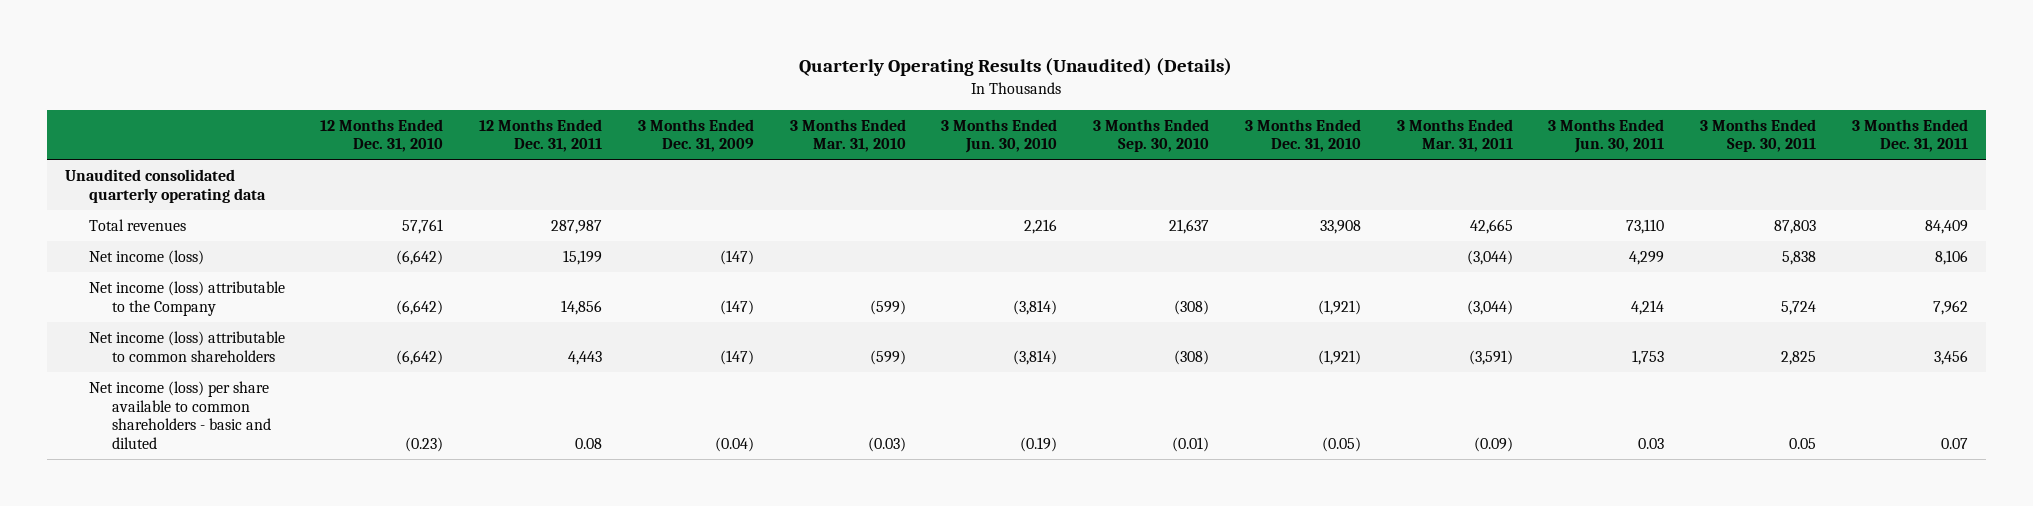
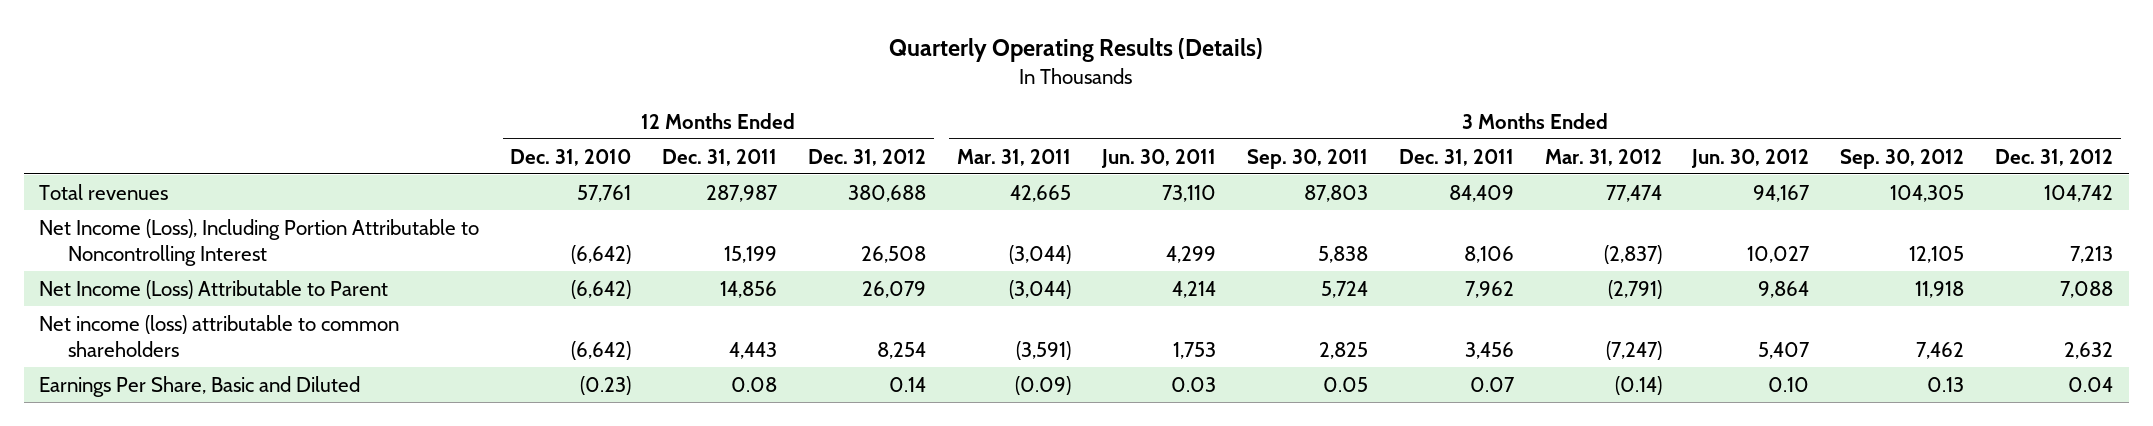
[799,57,1233,76] Quarterly Operating Results (Unaudited) (Details) -> [889,37,1264,62] Quarterly Operating Results (Details)
[637,118,754,153] 3 Months Ended Dec. 31, 2009 -> none
[789,118,906,153] 3 Months Ended Mar. 31, 2010 -> none
[941,118,1058,154] 3 Months Ended Jun. 30, 2010 -> none
[1093,118,1210,153] 3 Months Ended Sep. 30, 2010 -> none
[1244,118,1361,153] 3 Months Ended Dec. 31, 2010 -> none
none -> [808,148,927,166] Dec. 31, 2012
none -> [1544,148,1662,166] Mar. 31, 2012
none -> [1691,148,1810,168] Jun. 30, 2012
none -> [1840,148,1965,169] Sep. 30, 2012
none -> [1995,148,2114,166] Dec. 31, 2012
[64,169,266,203] Unaudited consolidated quarterly operating data -> none
[88,250,204,266] Net income (loss) -> [39,218,480,266] Net Income (Loss), Including Portion Attributable to Noncontrolling Interest
[88,281,285,316] Net income (loss) attributable to the Company -> [39,279,389,299] Net Income (Loss) Attributable to Parent
[88,381,272,449] Net income (loss) per share available to common shareholders - basic and diluted -> [39,375,361,397] Earnings Per Share, Basic and Diluted

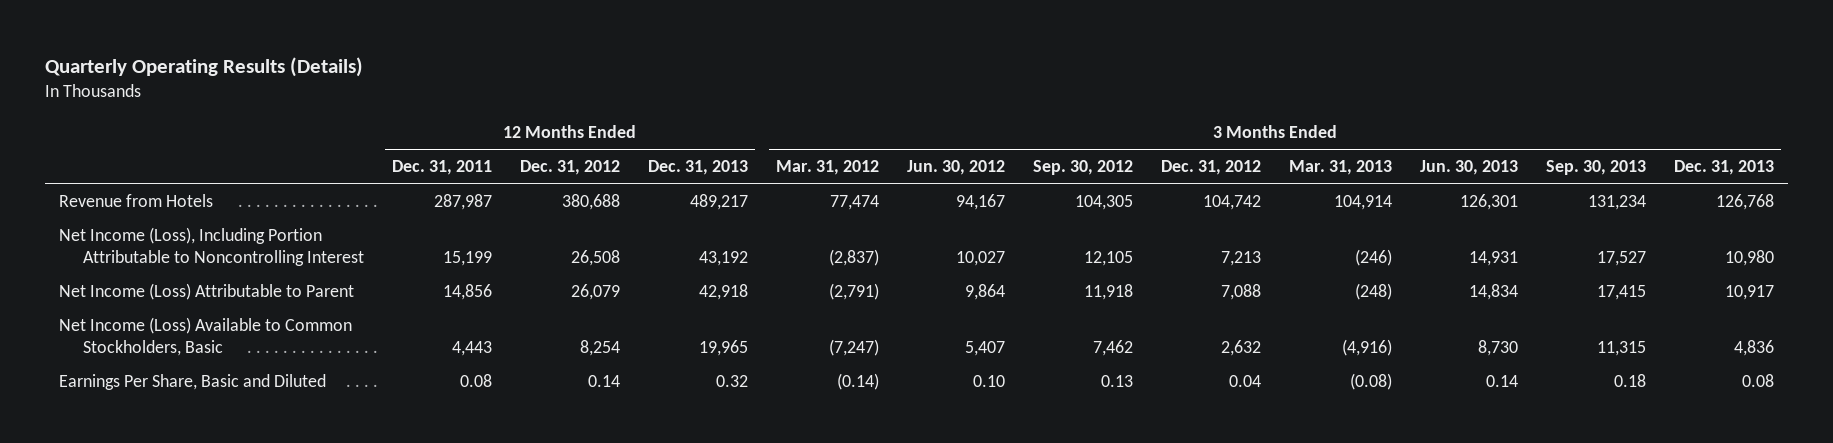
[510,148,632,166] Dec. 31, 2010 -> none
[957,148,1072,166] Mar. 31, 2011 -> none
[1100,148,1216,168] Jun. 30, 2011 -> none
[1246,148,1368,169] Sep. 30, 2011 -> none
[1398,148,1514,166] Dec. 31, 2011 -> none
none -> [648,160,749,176] Dec. 31, 2013
none -> [1289,160,1393,176] Mar. 31, 2013
none -> [1420,160,1519,176] Jun. 30, 2013
none -> [1546,160,1647,176] Sep. 30, 2013
none -> [1674,160,1775,176] Dec. 31, 2013
[39,183,169,200] Total revenues -> [58,193,213,207] Revenue from Hotels
[39,314,400,357] Net income (loss) attributable to common shareholders -> [58,316,352,357] Net Income (Loss) Available to Common Stockholders, Basic

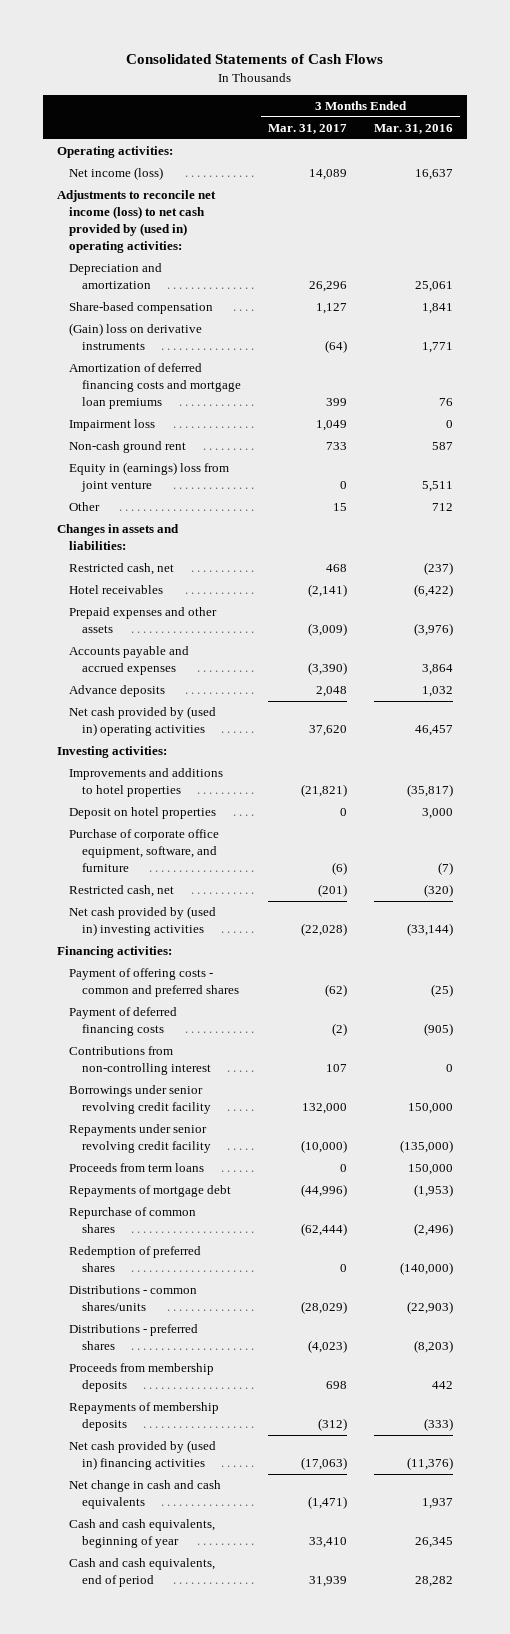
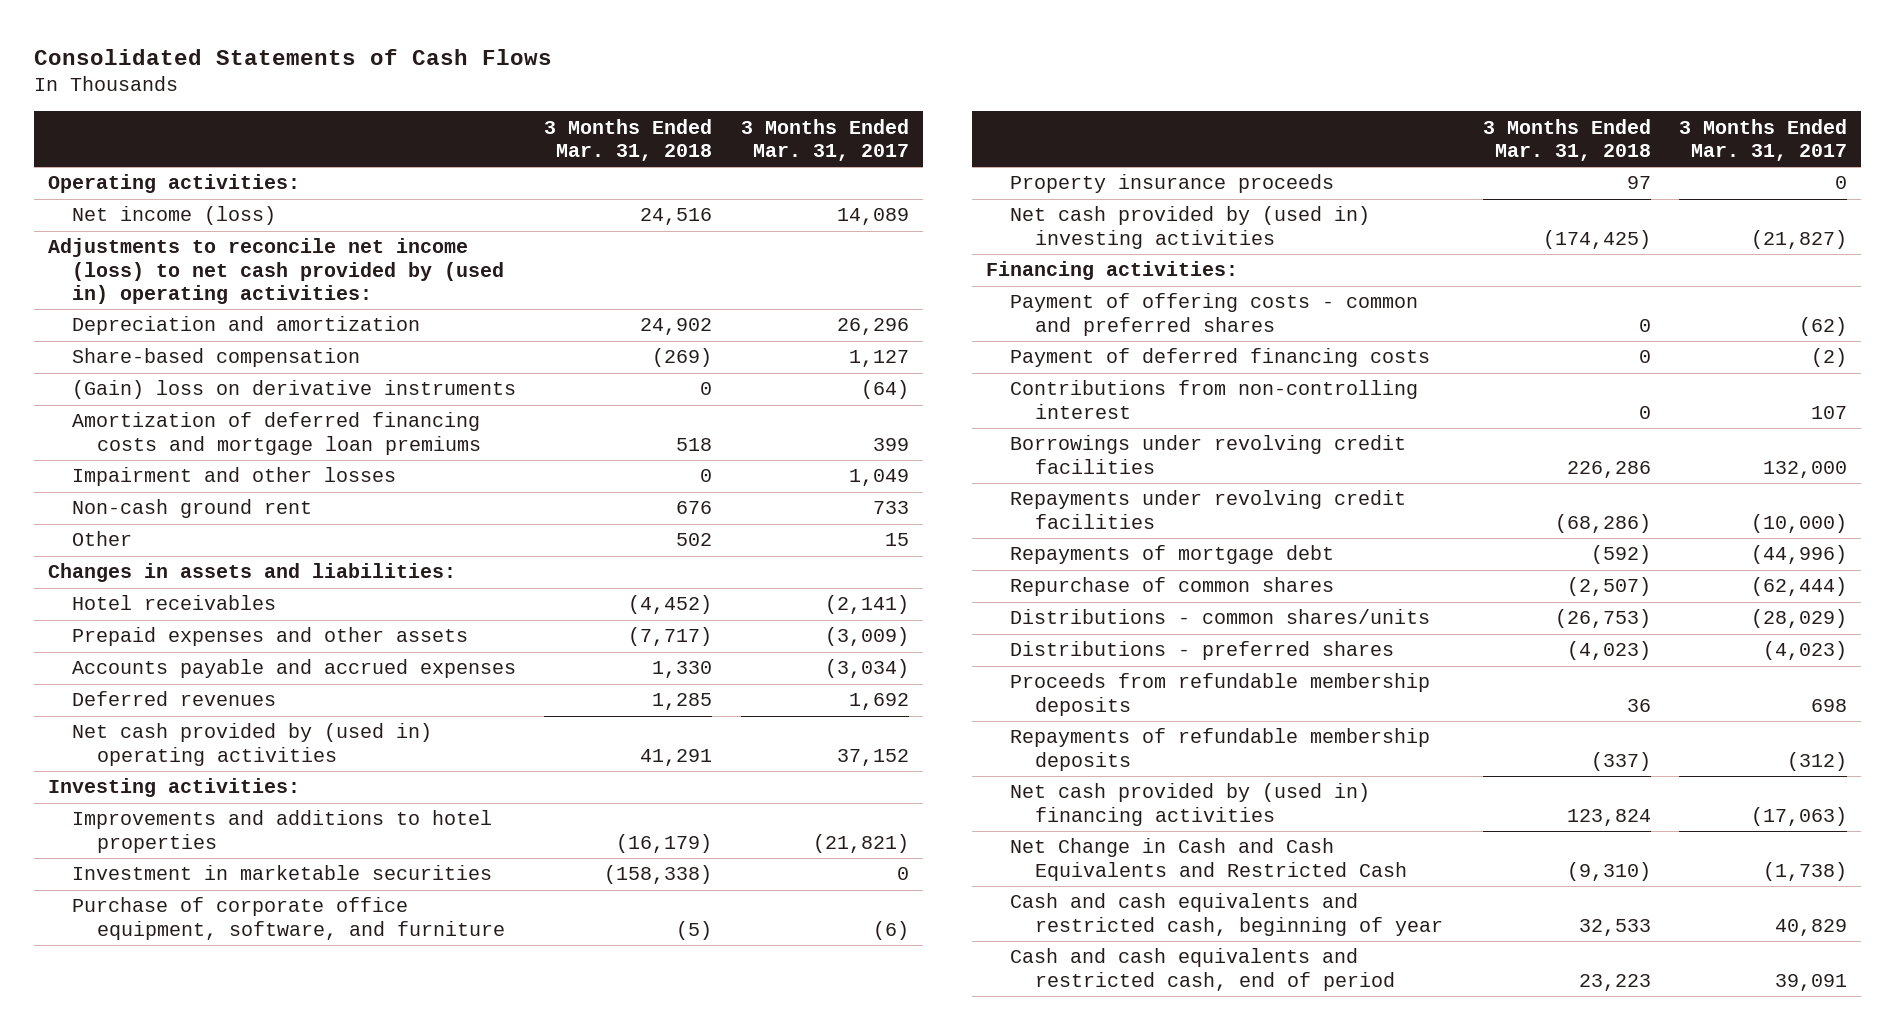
[374,124,454,135] Mar. 31, 2016 -> none
none -> [544,118,713,161] 3 Months Ended Mar. 31, 2018
[69,419,156,432] Impairment loss -> [72,467,397,487] Impairment and other losses
[69,462,230,493] Equity in (earnings) loss from joint venture -> none
[69,563,175,576] Restricted cash, net -> none
[69,685,166,698] Advance deposits -> none
[308,662,348,676] (3,390) -> [824,659,909,679] (3,034)
none -> [72,691,277,707] Deferred revenues
[309,725,348,737] 37,620 -> [836,748,909,766] 37,152
[69,807,217,820] Deposit on hotel properties -> none
none -> [72,865,493,881] Investment in marketable securities
[69,885,175,898] Restricted cash, net -> none
none -> [1010,174,1335,194] Property insurance proceeds
[301,923,348,937] (22,028) -> [1750,229,1847,249] (21,827)
[69,1163,205,1173] Proceeds from term loans -> none
[69,1085,211,1115] Borrowings under senior revolving credit facility -> [1010,435,1407,474] Borrowings under revolving credit facilities
[69,1124,211,1154] Repayments under senior revolving credit facility -> [1010,490,1407,529] Repayments under revolving credit facilities
[69,1246,202,1273] Redemption of preferred shares -> none
[69,1363,215,1393] Proceeds from membership deposits -> [1010,673,1431,716] Proceeds from refundable membership deposits
[69,1402,220,1432] Repayments of membership deposits -> [1010,728,1431,771] Repayments of refundable membership deposits
[69,1480,222,1510] Net change in cash and cash equivalents -> [1010,838,1407,881] Net Change in Cash and Cash Equivalents and Restricted Cash
[308,1496,348,1510] (1,471) -> [1762,861,1847,881] (1,738)
[69,1519,216,1549] Cash and cash equivalents, beginning of year -> [1010,893,1443,936] Cash and cash equivalents and restricted cash, beginning of year
[309,1537,348,1549] 33,410 -> [1774,918,1847,936] 40,829
[69,1558,216,1588] Cash and cash equivalents, end of period -> [1010,948,1395,991] Cash and cash equivalents and restricted cash, end of period
[309,1576,348,1588] 31,939 -> [1774,973,1847,991] 39,091

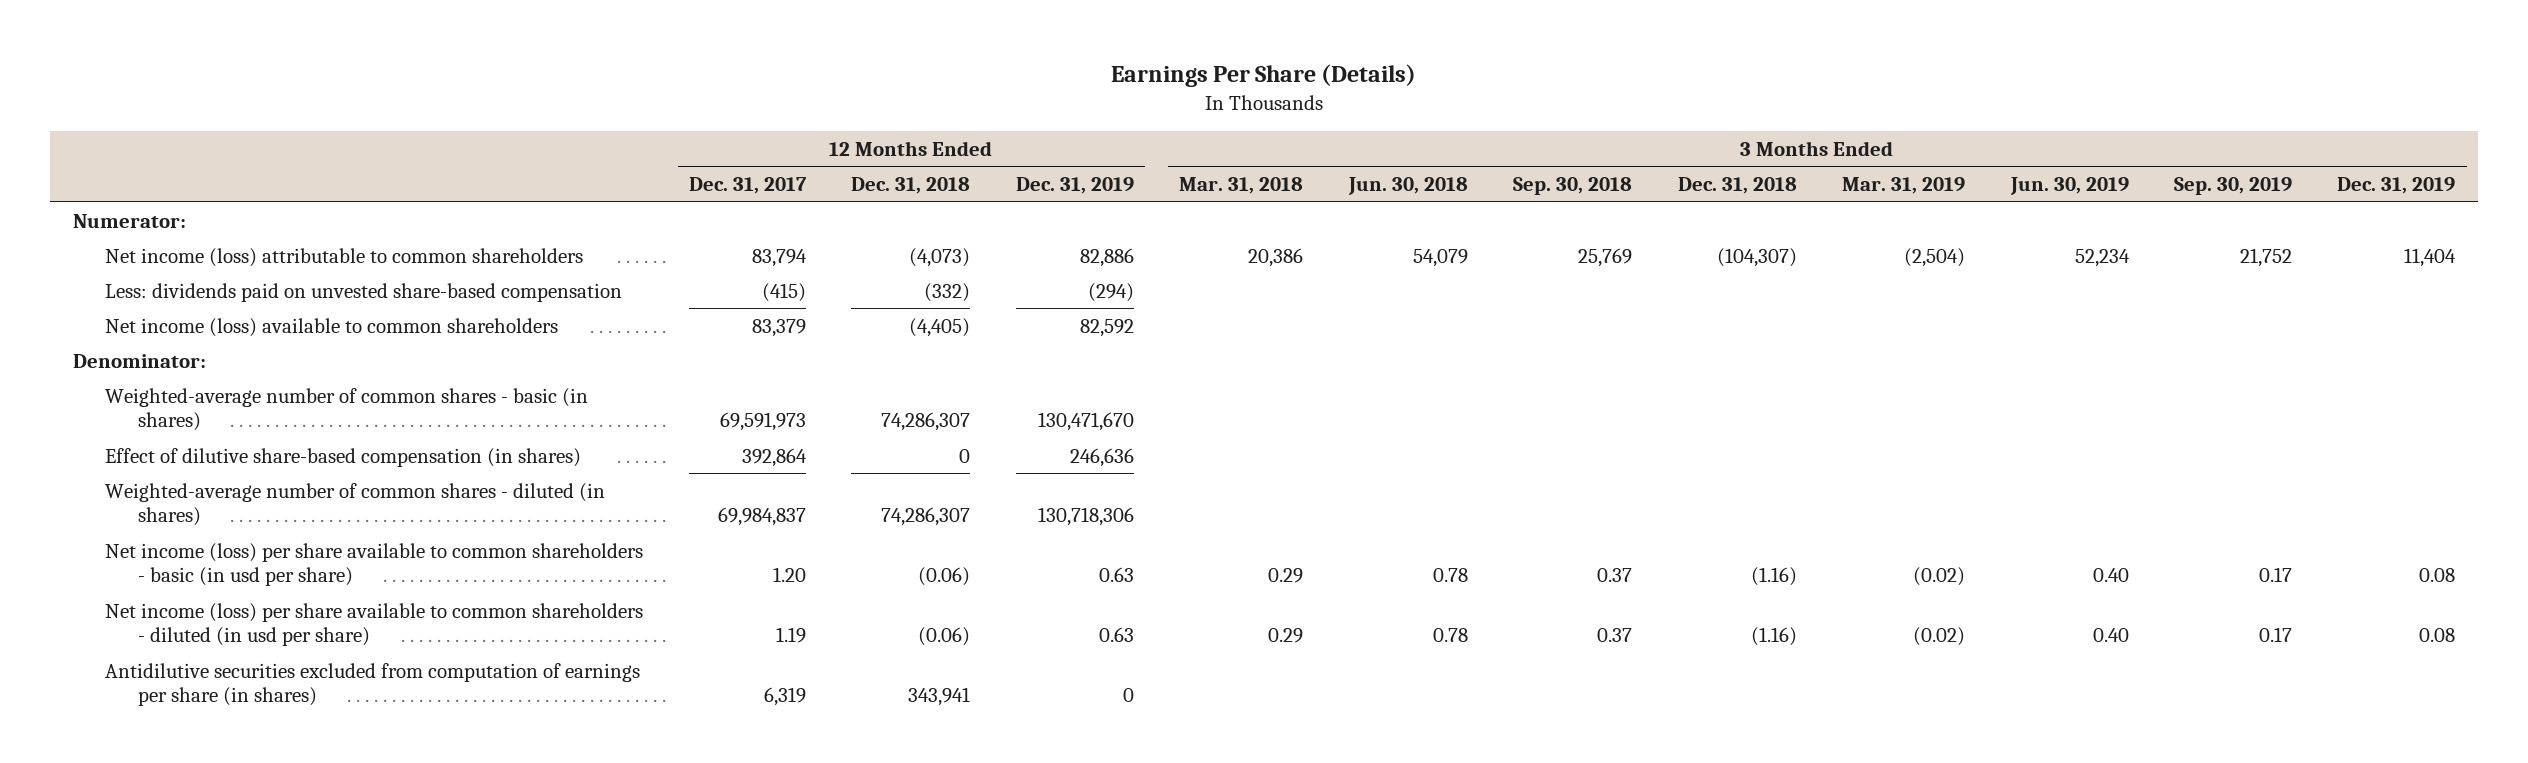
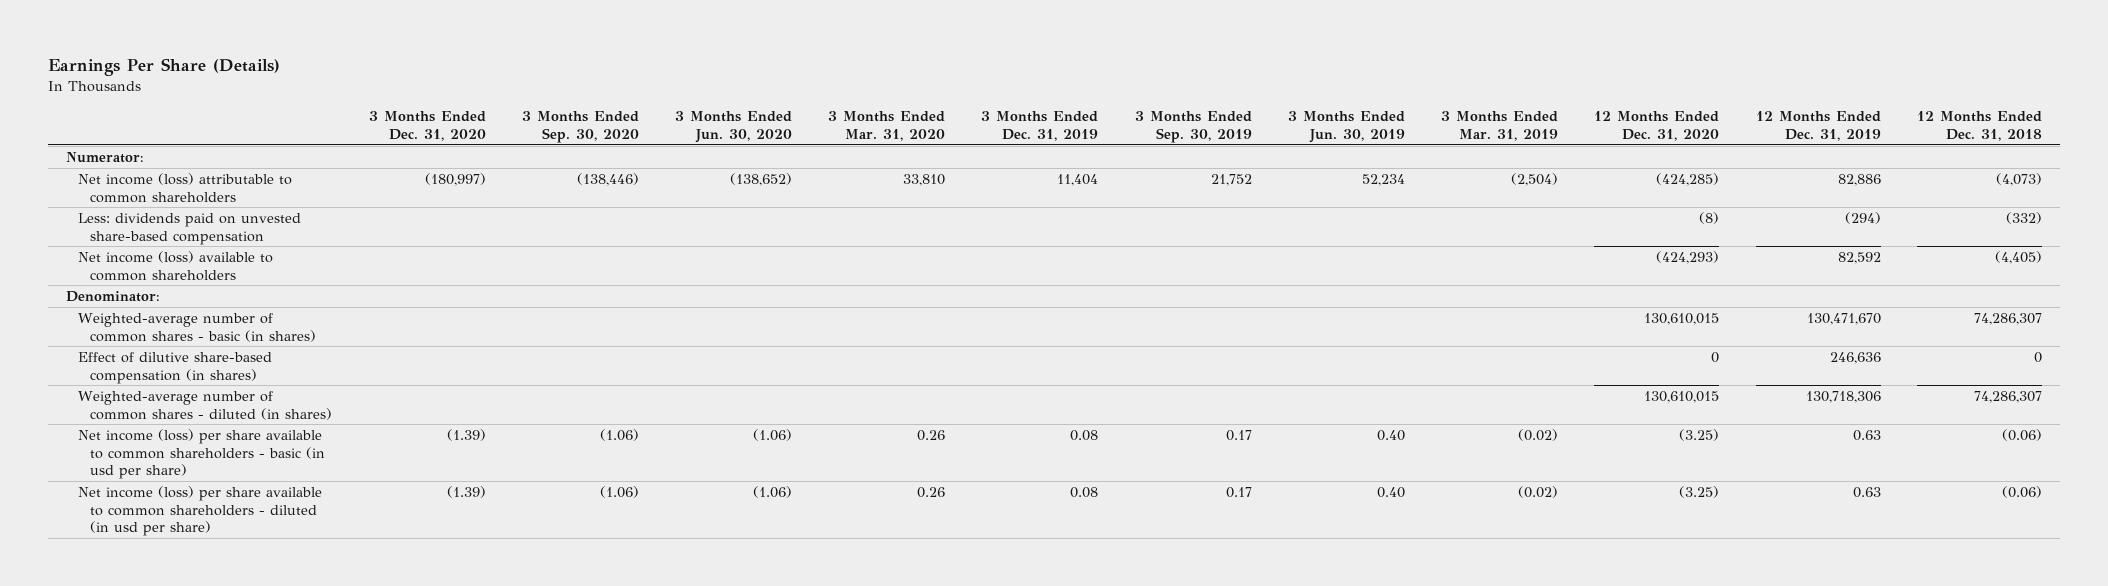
[688,177,807,195] Dec. 31, 2017 -> none
[1179,177,1304,195] Mar. 31, 2018 -> none
[1347,177,1468,196] Jun. 30, 2018 -> none
[1513,177,1633,196] Sep. 30, 2018 -> none
[1677,177,1797,195] Dec. 31, 2018 -> none
none -> [368,111,486,142] 3 Months Ended Dec. 31, 2020
none -> [521,111,639,144] 3 Months Ended Sep. 30, 2020
none -> [675,111,793,144] 3 Months Ended Jun. 30, 2020
none -> [828,111,946,142] 3 Months Ended Mar. 31, 2020
none -> [1594,111,1720,142] 12 Months Ended Dec. 31, 2020
[105,662,641,707] Antidilutive securities excluded from computation of earnings per share (in shares) -> none

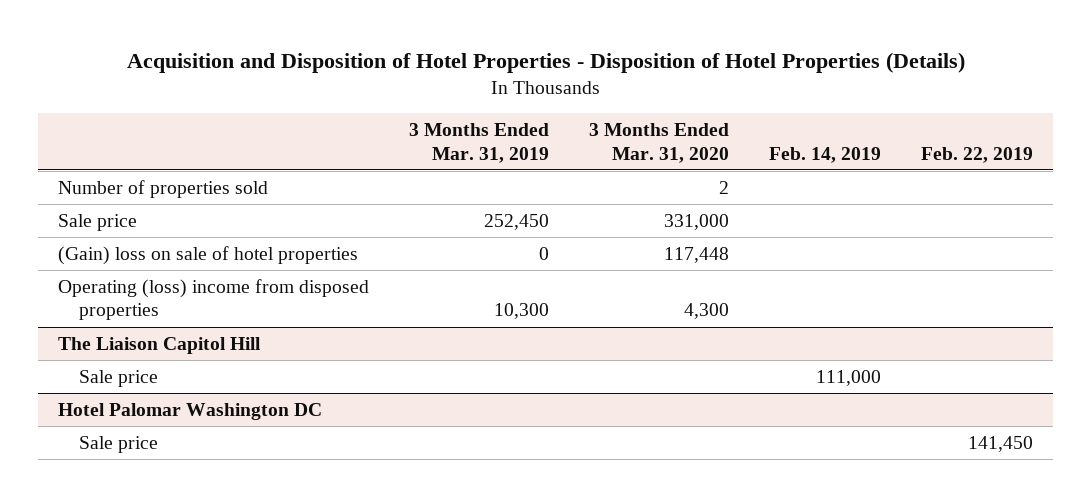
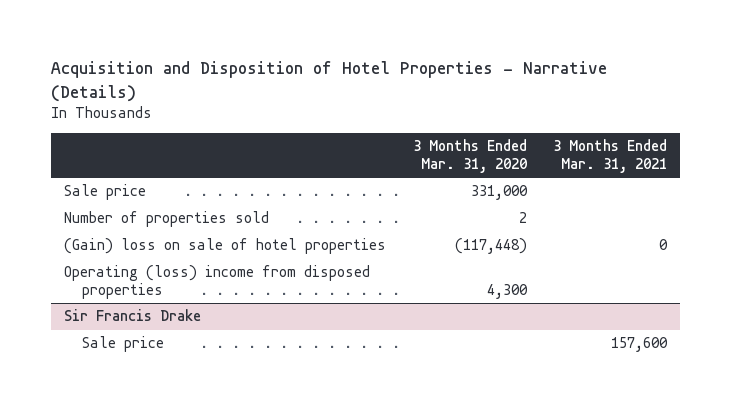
[126,51,965,73] Acquisition and Disposition of Hotel Properties - Disposition of Hotel Properties (Details) -> [51,61,608,102] Acquisition and Disposition of Hotel Properties - Narrative (Details)
[409,123,550,163] 3 Months Ended Mar. 31, 2019 -> none
[769,146,882,163] Feb. 14, 2019 -> none
[921,146,1034,163] Feb. 22, 2019 -> none
none -> [553,139,668,173] 3 Months Ended Mar. 31, 2021
[58,179,269,198] Number of properties sold -> [64,211,270,228] Number of properties sold
[664,246,730,263] 117,448 -> [454,238,527,255] (117,448)
[58,336,262,354] The Liaison Capitol Hill -> none
[78,369,158,387] Sale price -> none
[58,402,323,420] Hotel Palomar Washington DC -> none
none -> [64,309,202,322] Sir Francis Drake

